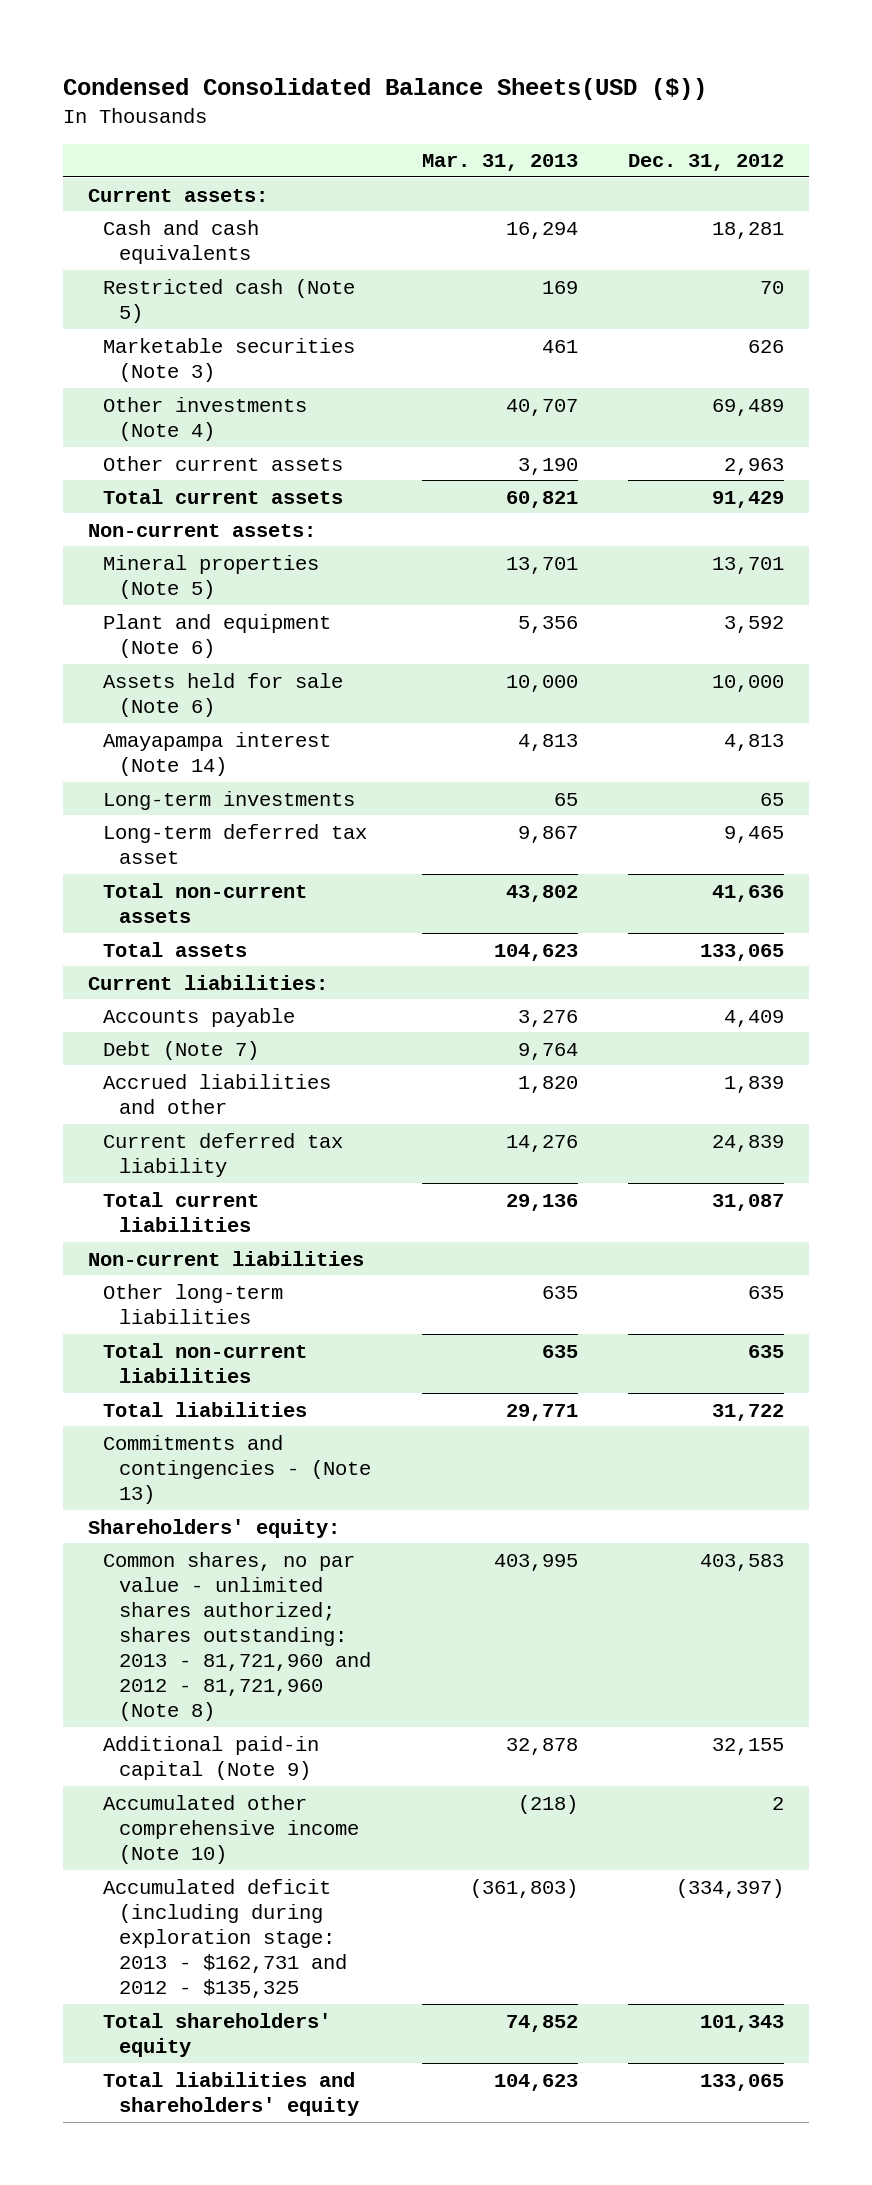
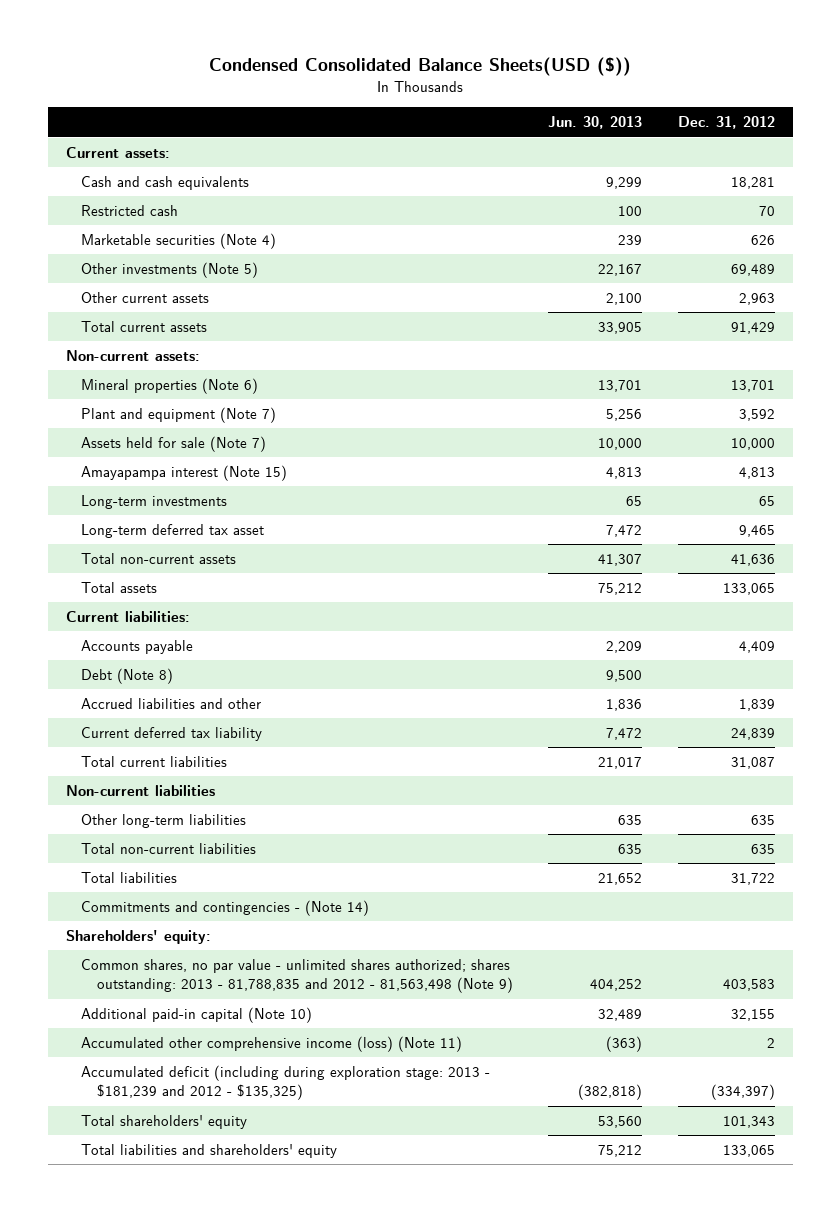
[421,154,578,172] Mar. 31, 2013 -> none
none -> [548,116,643,130] Jun. 30, 2013
[103,278,356,323] Restricted cash (Note 5) -> [81,205,179,217] Restricted cash
[103,337,356,382] Marketable securities (Note 3) -> [81,233,277,250] Marketable securities (Note 4)
[103,396,308,441] Other investments (Note 4) -> [81,262,259,279] Other investments (Note 5)
[103,554,320,599] Mineral properties (Note 5) -> [81,378,259,395] Mineral properties (Note 6)
[103,613,332,658] Plant and equipment (Note 6) -> [81,407,277,424] Plant and equipment (Note 7)
[103,672,344,717] Assets held for sale (Note 6) -> [81,436,267,453] Assets held for sale (Note 7)
[103,731,332,776] Amayapampa interest (Note 14) -> [81,465,288,482] Amayapampa interest (Note 15)
[103,1040,260,1060] Debt (Note 7) -> [81,668,174,685] Debt (Note 8)
[103,1434,371,1504] Commitments and contingencies - (Note 13) -> [81,900,370,917] Commitments and contingencies - (Note 14)
[103,1551,371,1722] Common shares, no par value - unlimited shares authorized; shares outstanding: 2013 - 81,721,960 and 2012 - 81,721,960 (Note 8) -> [81,959,513,994] Common shares, no par value - unlimited shares authorized; shares outstanding: 2013 - 81,788,835 and 2012 - 81,563,498 (Note 9)
[103,1735,320,1780] Additional paid-in capital (Note 9) -> [81,1007,313,1024] Additional paid-in capital (Note 10)
[103,1794,359,1864] Accumulated other comprehensive income (Note 10) -> [81,1036,463,1053] Accumulated other comprehensive income (loss) (Note 11)
[103,1878,347,1999] Accumulated deficit (including during exploration stage: 2013 - $162,731 and 2012 - $135,325 -> [81,1065,491,1101] Accumulated deficit (including during exploration stage: 2013 - $181,239 and 2012 - $135,325)

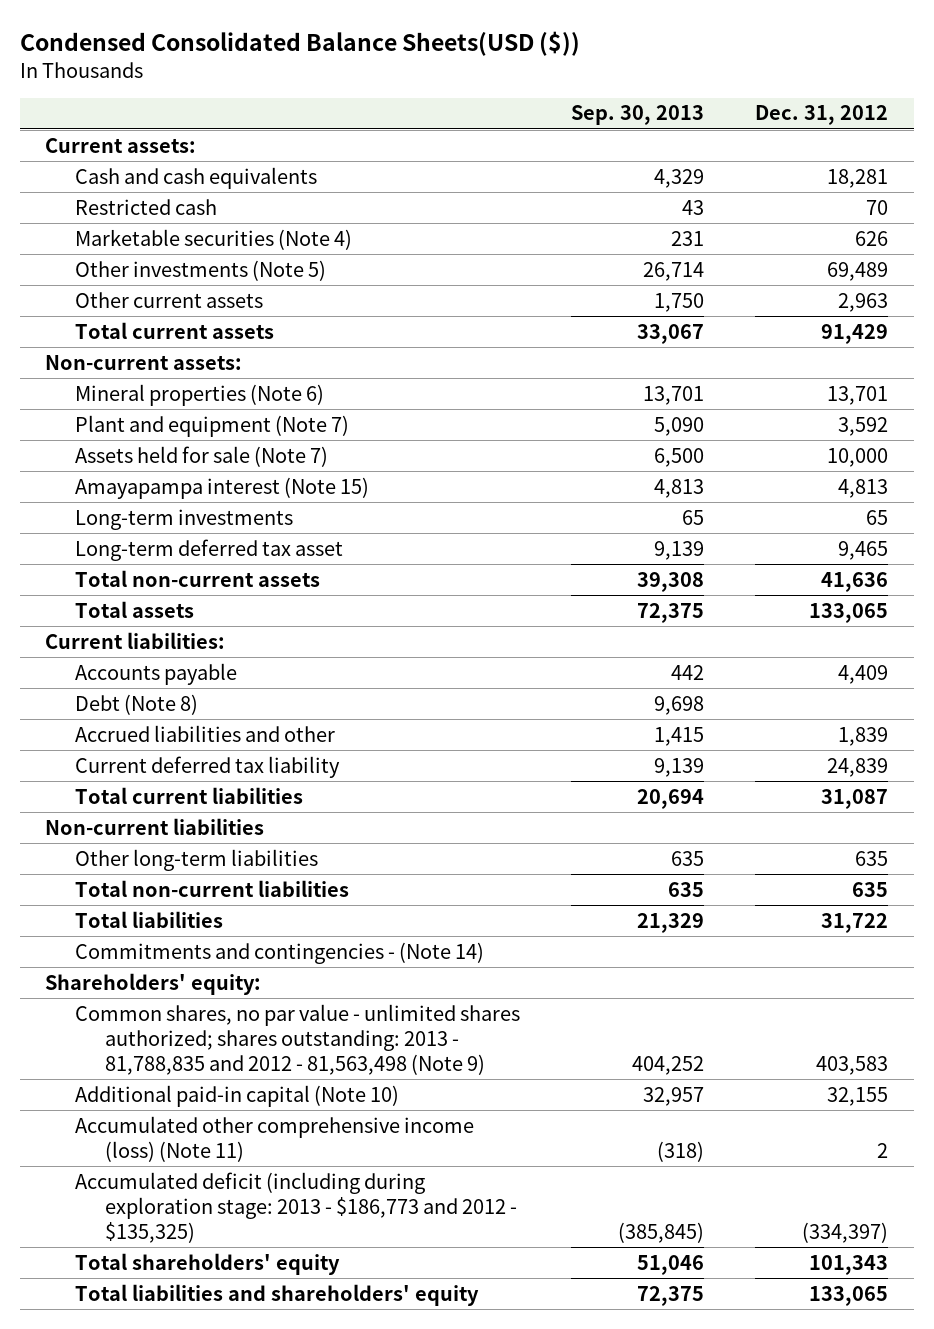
[548,116,643,130] Jun. 30, 2013 -> none
none -> [571,105,705,126] Sep. 30, 2013
[81,1065,491,1101] Accumulated deficit (including during exploration stage: 2013 - $181,239 and 2012 - $135,325) -> [75,1171,518,1243] Accumulated deficit (including during exploration stage: 2013 - $186,773 and 2012 - $135,325)

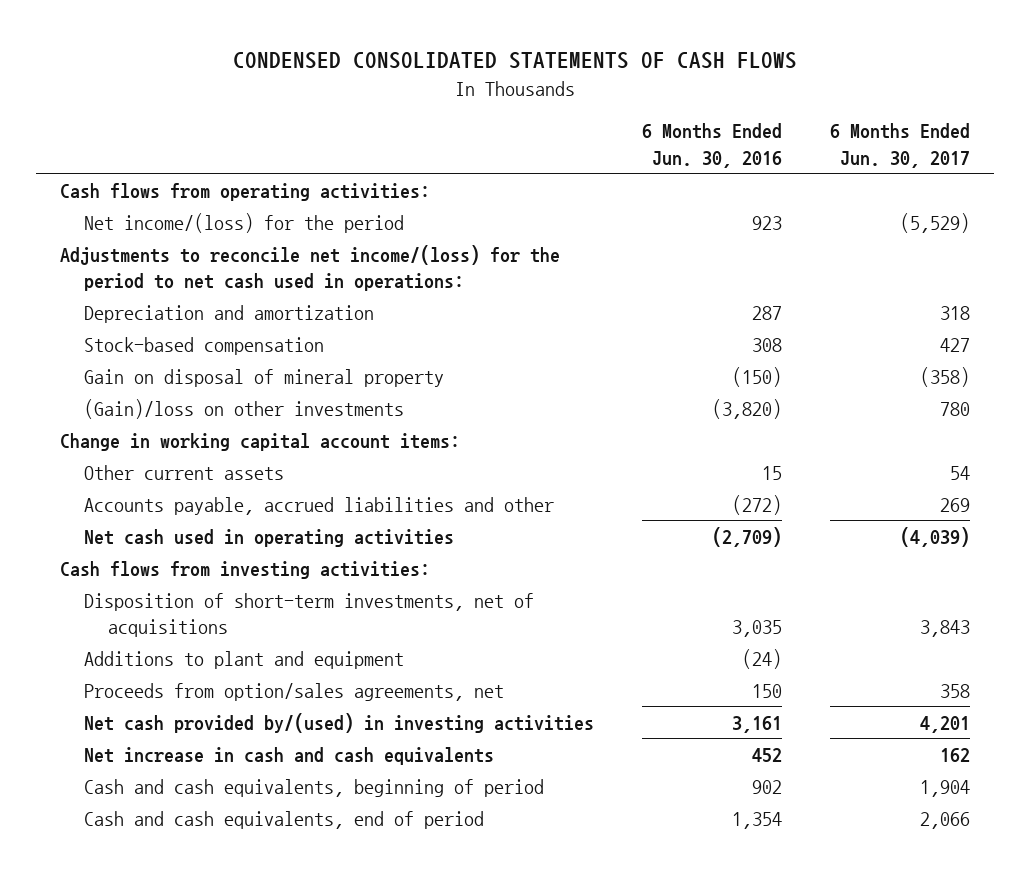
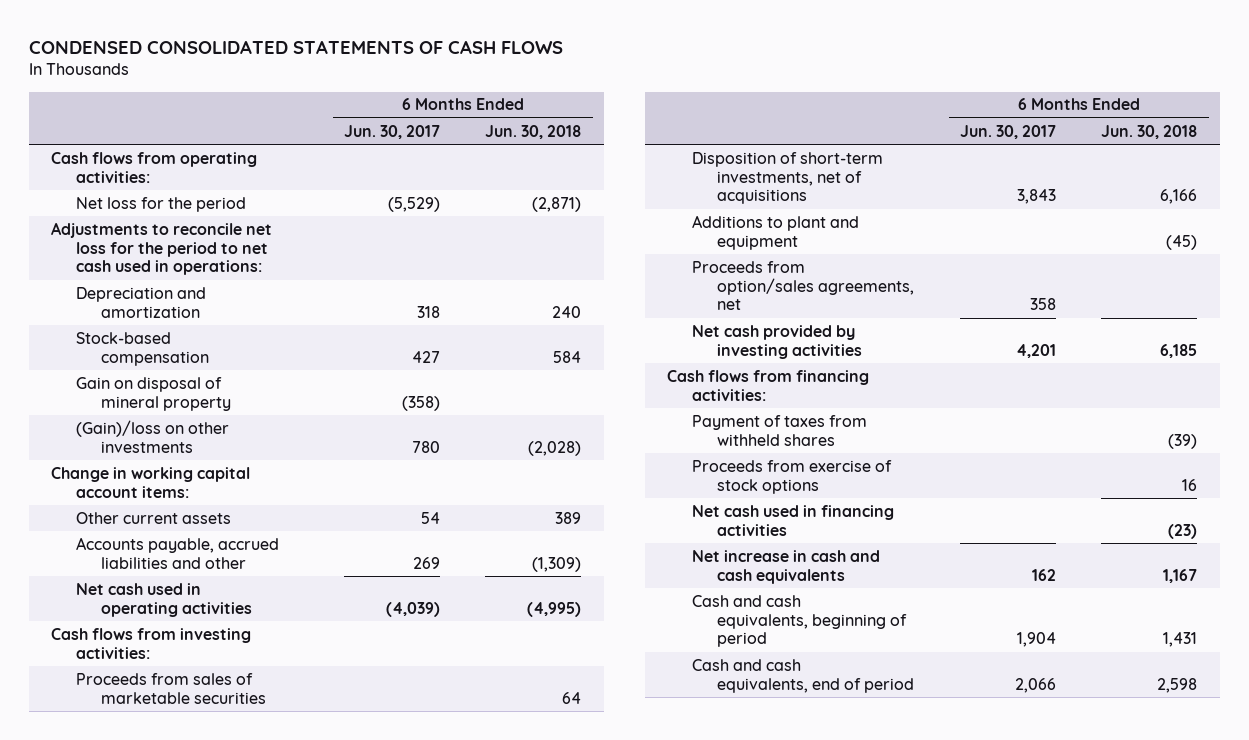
[641,123,782,168] 6 Months Ended Jun. 30, 2016 -> none
none -> [485,124,582,139] Jun. 30, 2018
[84,212,405,233] Net income/(loss) for the period -> [76,196,247,212] Net loss for the period
[60,244,561,291] Adjustments to reconcile net income/(loss) for the period to net cash used in operations: -> [51,221,273,276] Adjustments to reconcile net loss for the period to net cash used in operations:
none -> [76,672,267,704] Proceeds from sales of marketable securities
[84,712,595,733] Net cash provided by/(used) in investing activities -> [692,324,863,359] Net cash provided by investing activities
none -> [667,369,870,401] Cash flows from financing activities:
none -> [692,414,868,446] Payment of taxes from withheld shares
none -> [692,459,893,494] Proceeds from exercise of stock options
none -> [692,504,895,536] Net cash used in financing activities

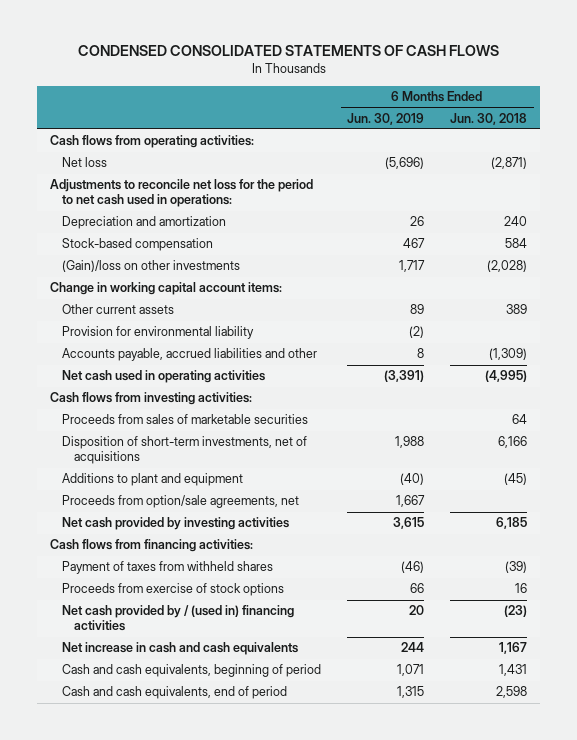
[343,124,440,139] Jun. 30, 2017 -> none
none -> [347,112,425,125] Jun. 30, 2019
[76,196,247,212] Net loss for the period -> [62,157,108,168] Net loss
[76,376,232,411] Gain on disposal of mineral property -> none
none -> [62,326,255,340] Provision for environmental liability
[692,260,915,311] Proceeds from option/sales agreements, net -> [62,495,300,509] Proceeds from option/sale agreements, net
[692,504,895,536] Net cash used in financing activities -> [62,605,295,632] Net cash provided by / (used in) financing activities

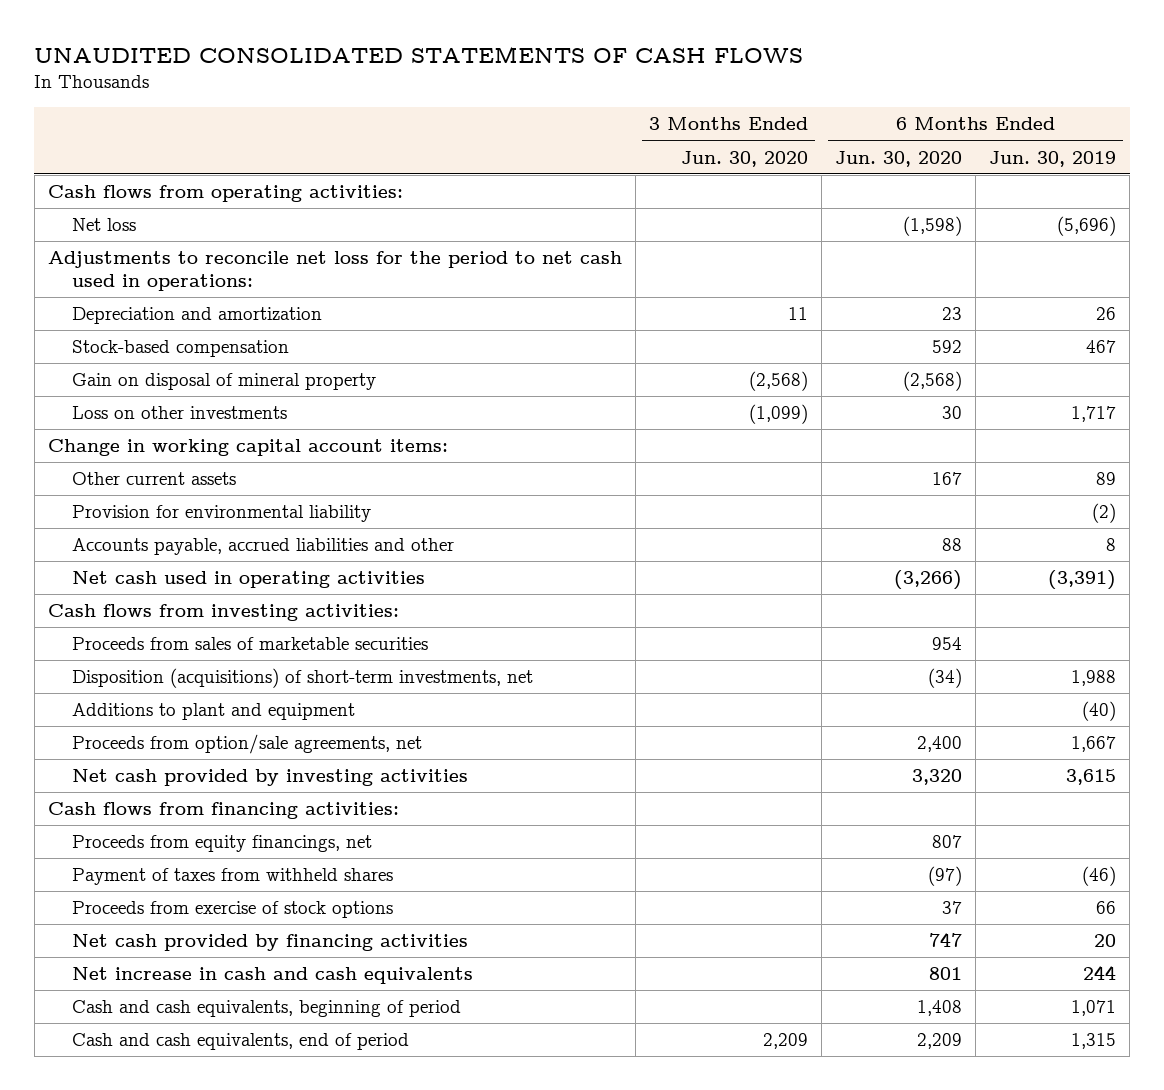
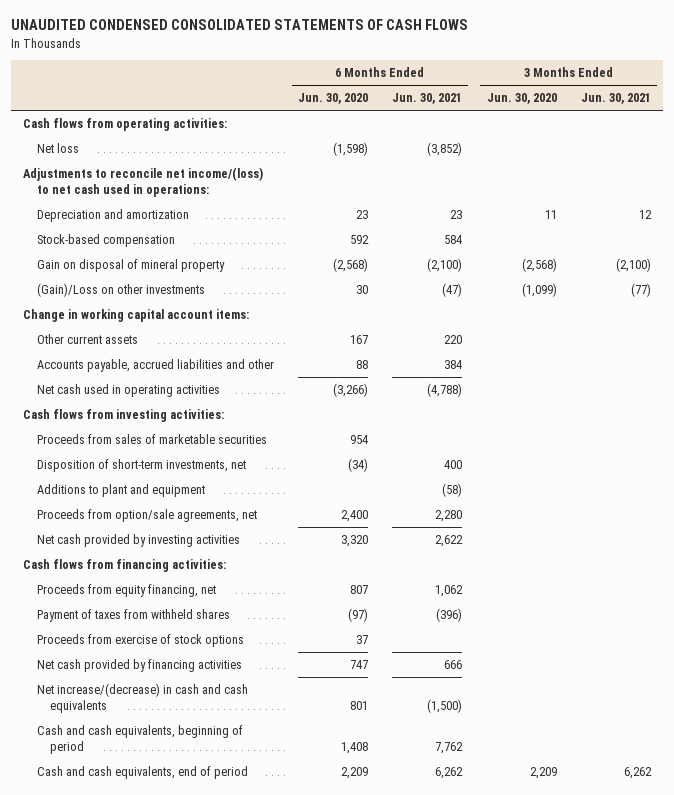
[34,46,804,64] UNAUDITED CONSOLIDATED STATEMENTS OF CASH FLOWS -> [10,19,468,31] UNAUDITED CONDENSED CONSOLIDATED STATEMENTS OF CASH FLOWS
[989,150,1117,167] Jun. 30, 2019 -> none
none -> [392,93,463,105] Jun. 30, 2021
none -> [580,93,651,105] Jun. 30, 2021
[47,251,622,291] Adjustments to reconcile net loss for the period to net cash used in operations: -> [22,167,263,197] Adjustments to reconcile net income/(loss) to net cash used in operations:
[72,406,288,420] Loss on other investments -> [36,283,205,298] (Gain)/Loss on other investments
[72,505,372,523] Provision for environmental liability -> none
[72,668,534,689] Disposition (acquisitions) of short-term investments, net -> [36,459,246,473] Disposition of short-term investments, net
[72,835,373,853] Proceeds from equity financings, net -> [36,584,216,598] Proceeds from equity financing, net
[72,967,474,985] Net increase in cash and cash equivalents -> [36,683,248,713] Net increase/(decrease) in cash and cash equivalents

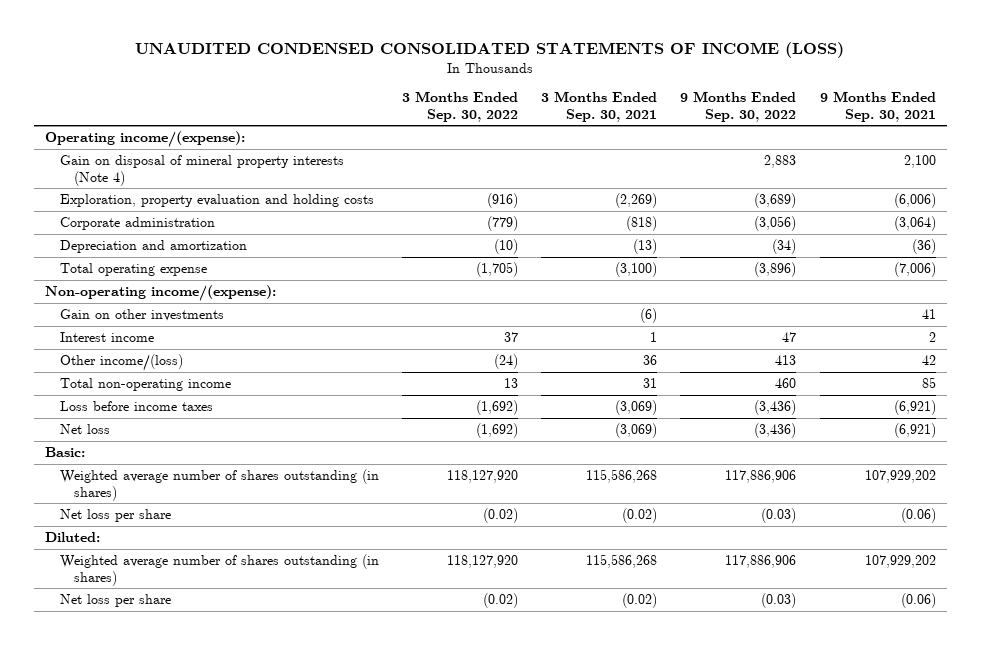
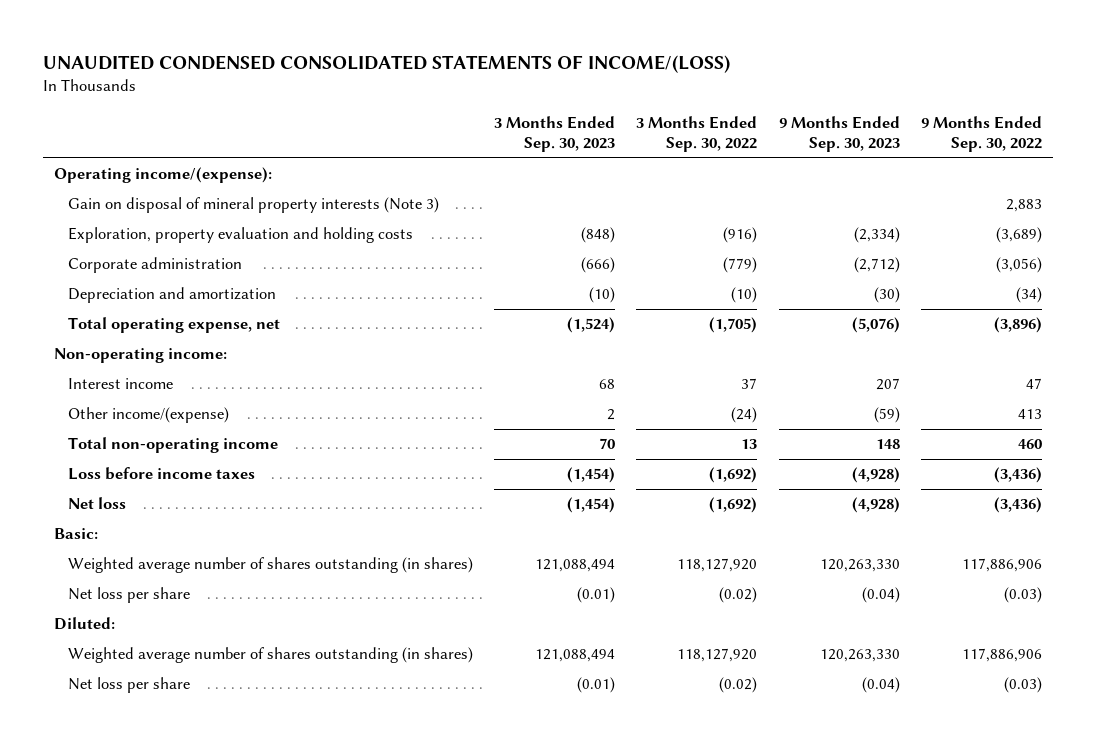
[135,42,845,59] UNAUDITED CONDENSED CONSOLIDATED STATEMENTS OF INCOME (LOSS) -> [43,54,731,73] UNAUDITED CONDENSED CONSOLIDATED STATEMENTS OF INCOME/(LOSS)
[541,90,658,122] 3 Months Ended Sep. 30, 2021 -> none
[819,90,936,122] 9 Months Ended Sep. 30, 2021 -> none
none -> [494,115,616,152] 3 Months Ended Sep. 30, 2023
none -> [778,115,900,152] 9 Months Ended Sep. 30, 2023
[59,155,344,186] Gain on disposal of mineral property interests (Note 4) -> [67,197,439,214] Gain on disposal of mineral property interests (Note 3)
[59,309,224,322] Gain on other investments -> none
[59,263,207,277] Total operating expense -> [67,317,280,334] Total operating expense, net
[45,285,277,302] Non-operating income/(expense): -> [54,348,228,364] Non-operating income:
[59,354,183,372] Other income/(loss) -> [67,407,229,424] Other income/(expense)

